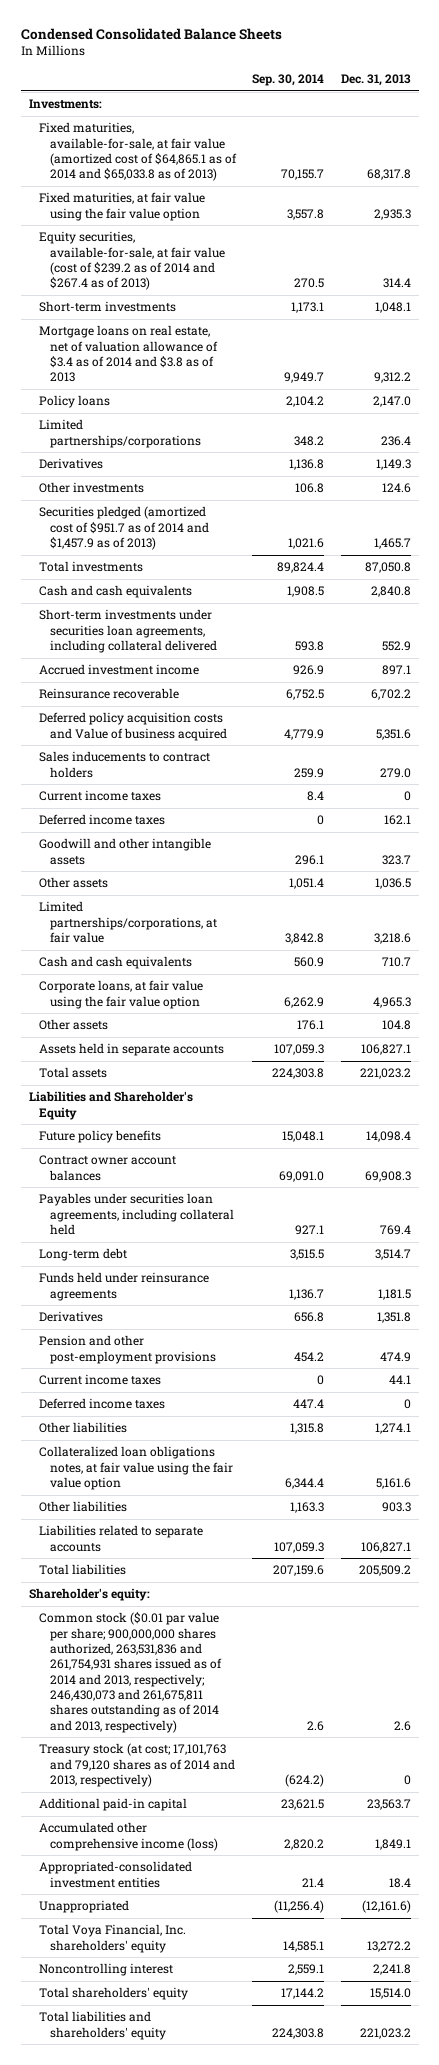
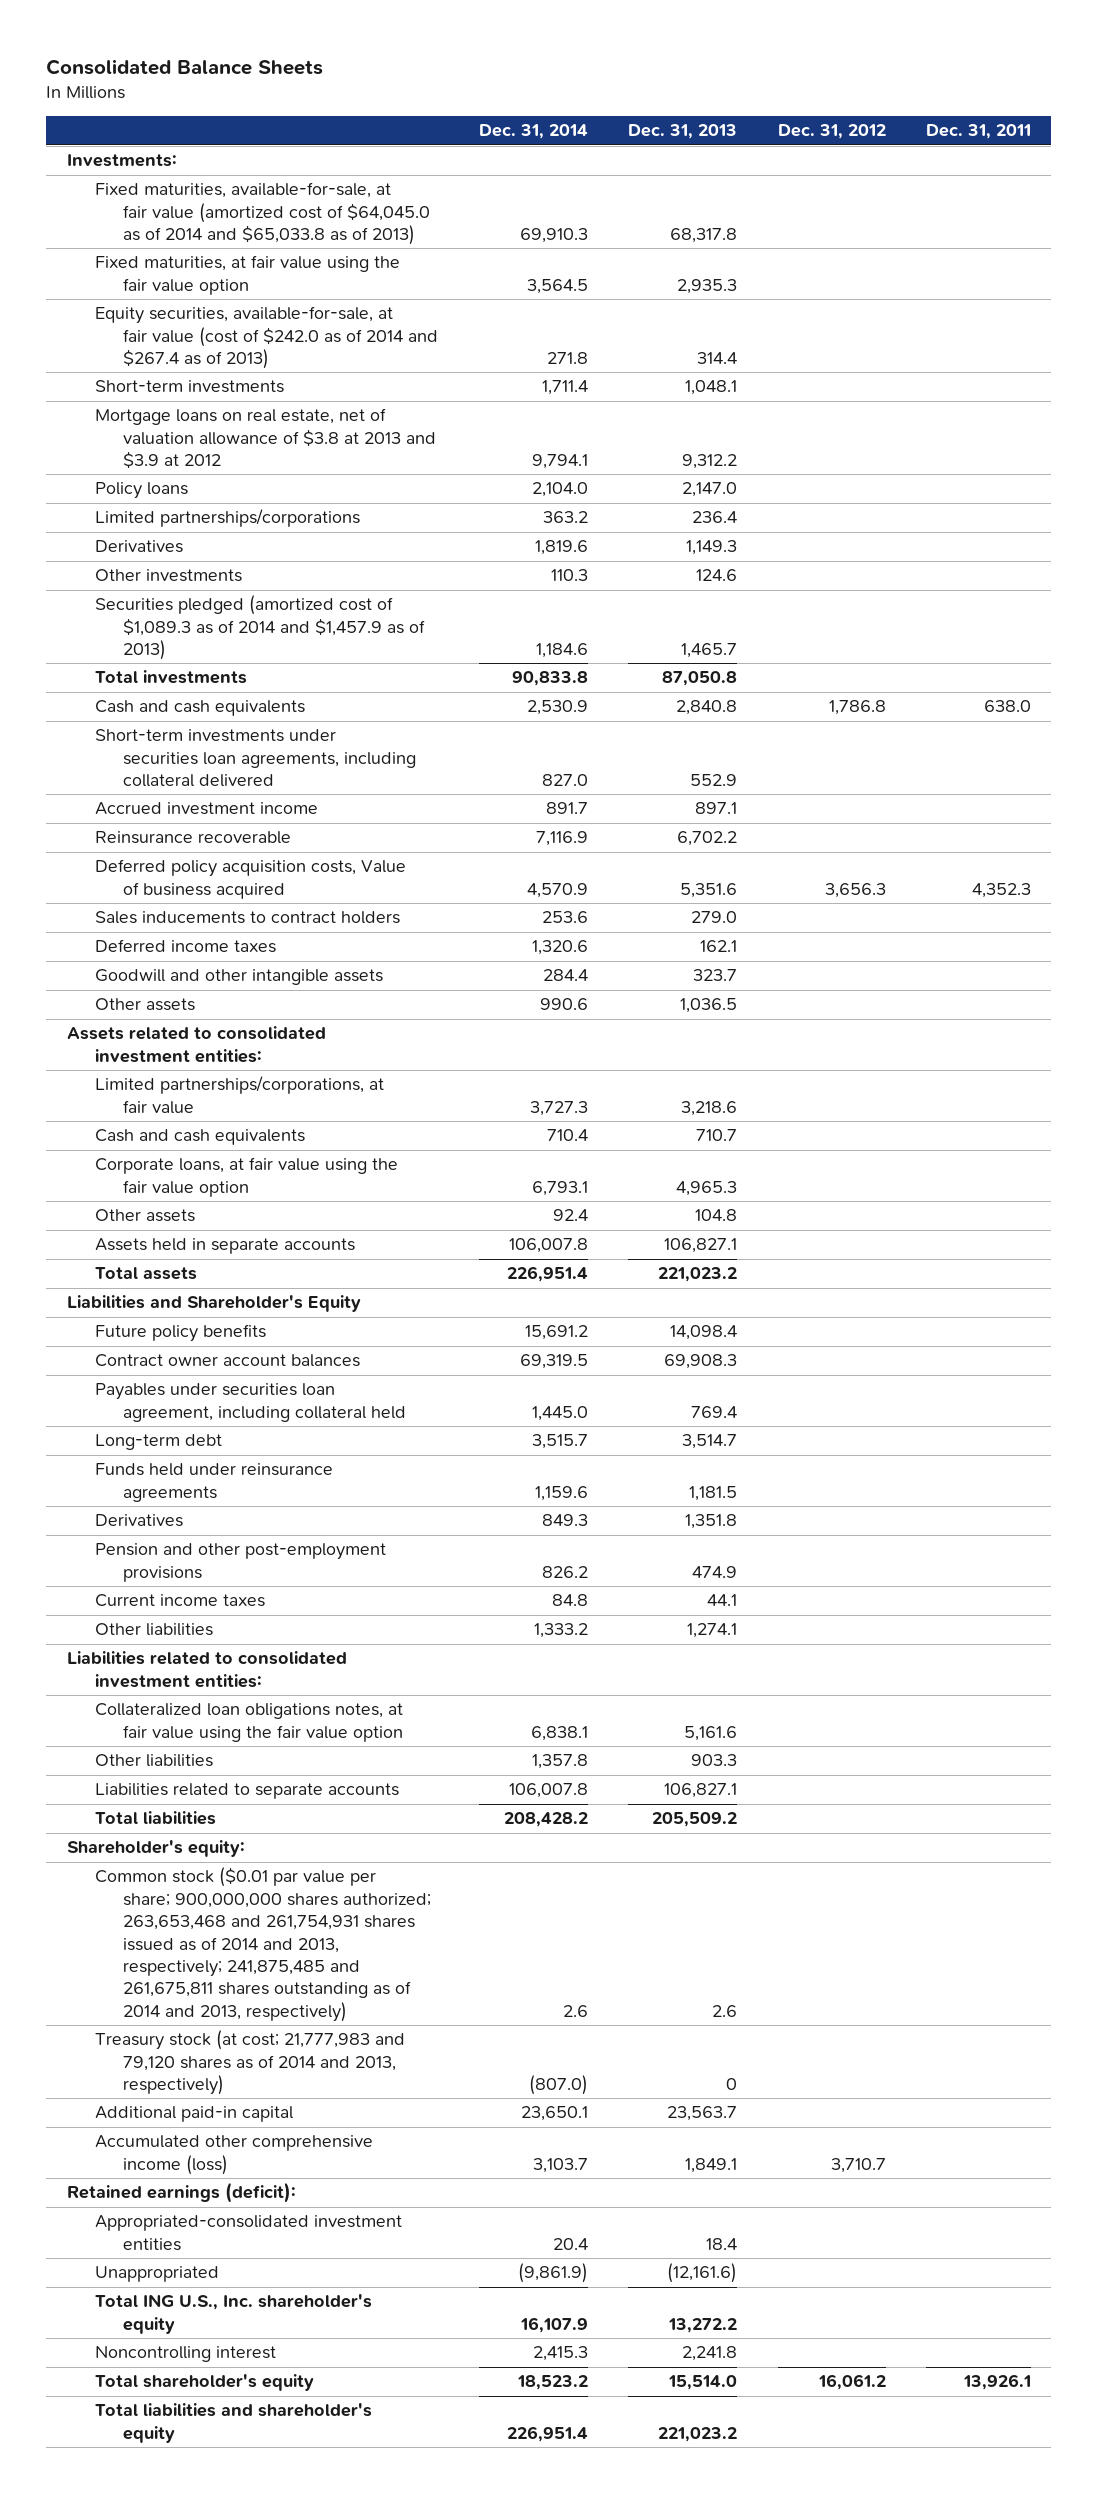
[20,27,282,40] Condensed Consolidated Balance Sheets -> [46,58,324,75] Consolidated Balance Sheets
[252,74,325,87] Sep. 30, 2014 -> none
none -> [478,124,588,140] Dec. 31, 2014
none -> [777,124,886,140] Dec. 31, 2012
none -> [926,124,1032,140] Dec. 31, 2011
[39,122,237,182] Fixed maturities, available-for-sale, at fair value (amortized cost of $64,865.1 as of 2014 and $65,033.8 as of 2013) -> [94,182,431,246] Fixed maturities, available-for-sale, at fair value (amortized cost of $64,045.0 as of 2014 and $65,033.8 as of 2013)
[39,231,225,291] Equity securities, available-for-sale, at fair value (cost of $239.2 as of 2014 and $267.4 as of 2013) -> [94,306,439,370] Equity securities, available-for-sale, at fair value (cost of $242.0 as of 2014 and $267.4 as of 2013)
[39,325,218,383] Mortgage loans on real estate, net of valuation allowance of $3.4 as of 2014 and $3.8 as of 2013 -> [94,408,437,470] Mortgage loans on real estate, net of valuation allowance of $3.8 at 2013 and $3.9 at 2012
[39,506,209,550] Securities pledged (amortized cost of $951.7 as of 2014 and $1,457.9 as of 2013) -> [94,595,426,661] Securities pledged (amortized cost of $1,089.3 as of 2014 and $1,457.9 as of 2013)
[39,712,227,741] Deferred policy acquisition costs and Value of business acquired -> [94,859,406,899] Deferred policy acquisition costs, Value of business acquired
[39,790,162,802] Current income taxes -> none
none -> [66,1026,326,1063] Assets related to consolidated investment entities:
[39,1193,234,1235] Payables under securities loan agreements, including collateral held -> [94,1383,407,1422] Payables under securities loan agreement, including collateral held
[39,1398,166,1410] Deferred income taxes -> none
none -> [66,1651,347,1688] Liabilities related to consolidated investment entities:
[39,1612,222,1733] Common stock ($0.01 par value per share; 900,000,000 shares authorized, 263,531,836 and 261,754,931 shares issued as of 2014 and 2013, respectively; 246,430,073 and 261,675,811 shares outstanding as of 2014 and 2013, respectively) -> [94,1867,432,2022] Common stock ($0.01 par value per share; 900,000,000 shares authorized; 263,653,468 and 261,754,931 shares issued as of 2014 and 2013, respectively; 241,875,485 and 261,675,811 shares outstanding as of 2014 and 2013, respectively)
[39,1743,235,1787] Treasury stock (at cost; 17,101,763 and 79,120 shares as of 2014 and 2013, respectively) -> [94,2030,405,2096] Treasury stock (at cost; 21,777,983 and 79,120 shares as of 2014 and 2013, respectively)
none -> [66,2182,296,2204] Retained earnings (deficit):
[39,1924,187,1953] Total Voya Financial, Inc. shareholders' equity -> [94,2294,372,2334] Total ING U.S., Inc. shareholder's equity
[39,1987,189,2001] Total shareholders' equity -> [94,2374,314,2392] Total shareholder's equity
[39,2011,166,2040] Total liabilities and shareholders' equity -> [94,2403,372,2443] Total liabilities and shareholder's equity

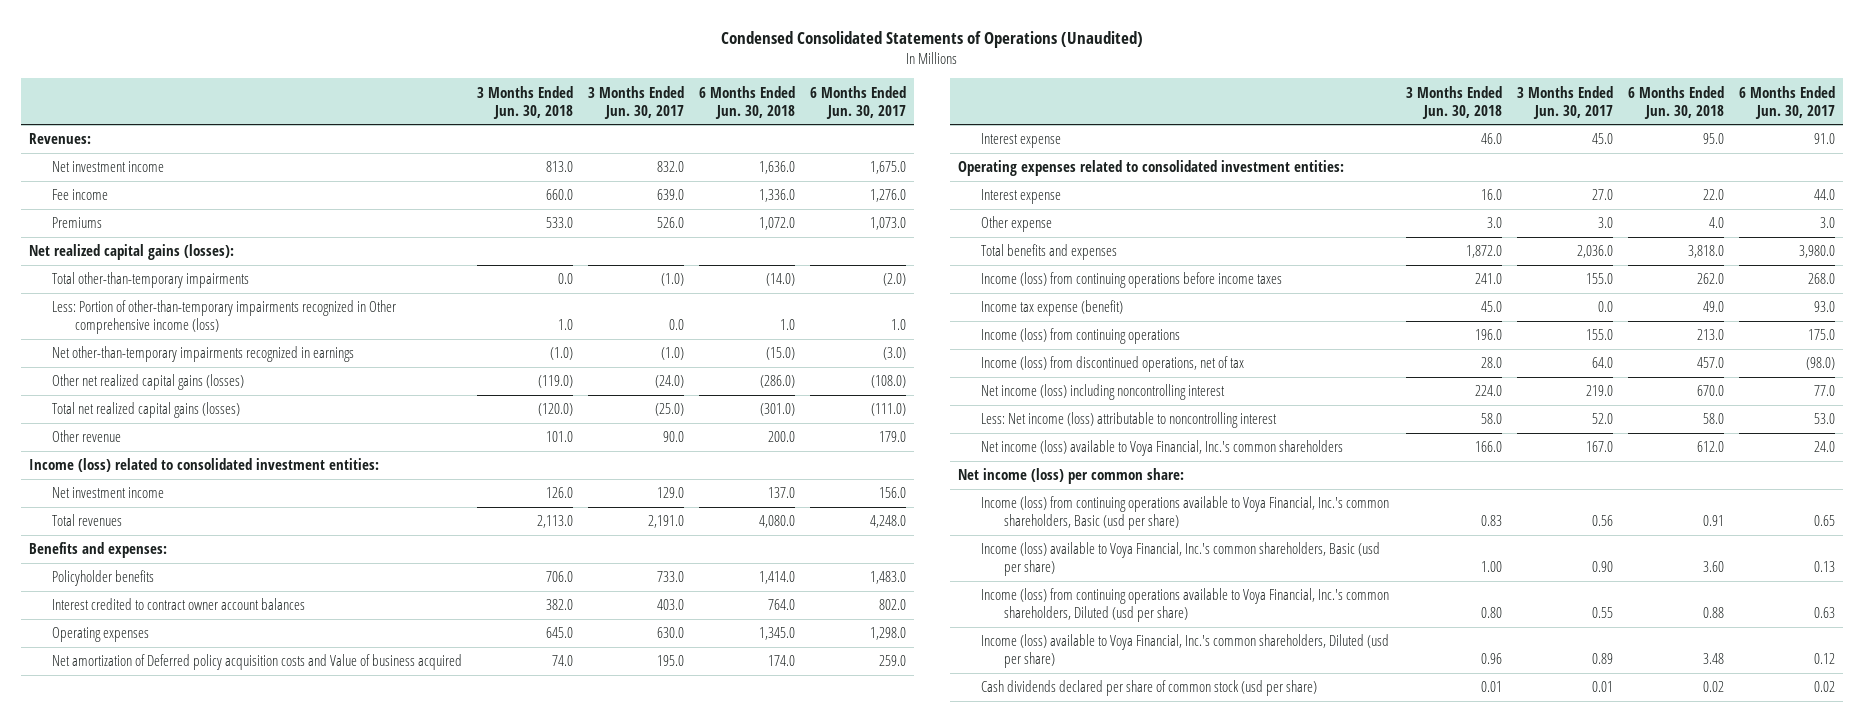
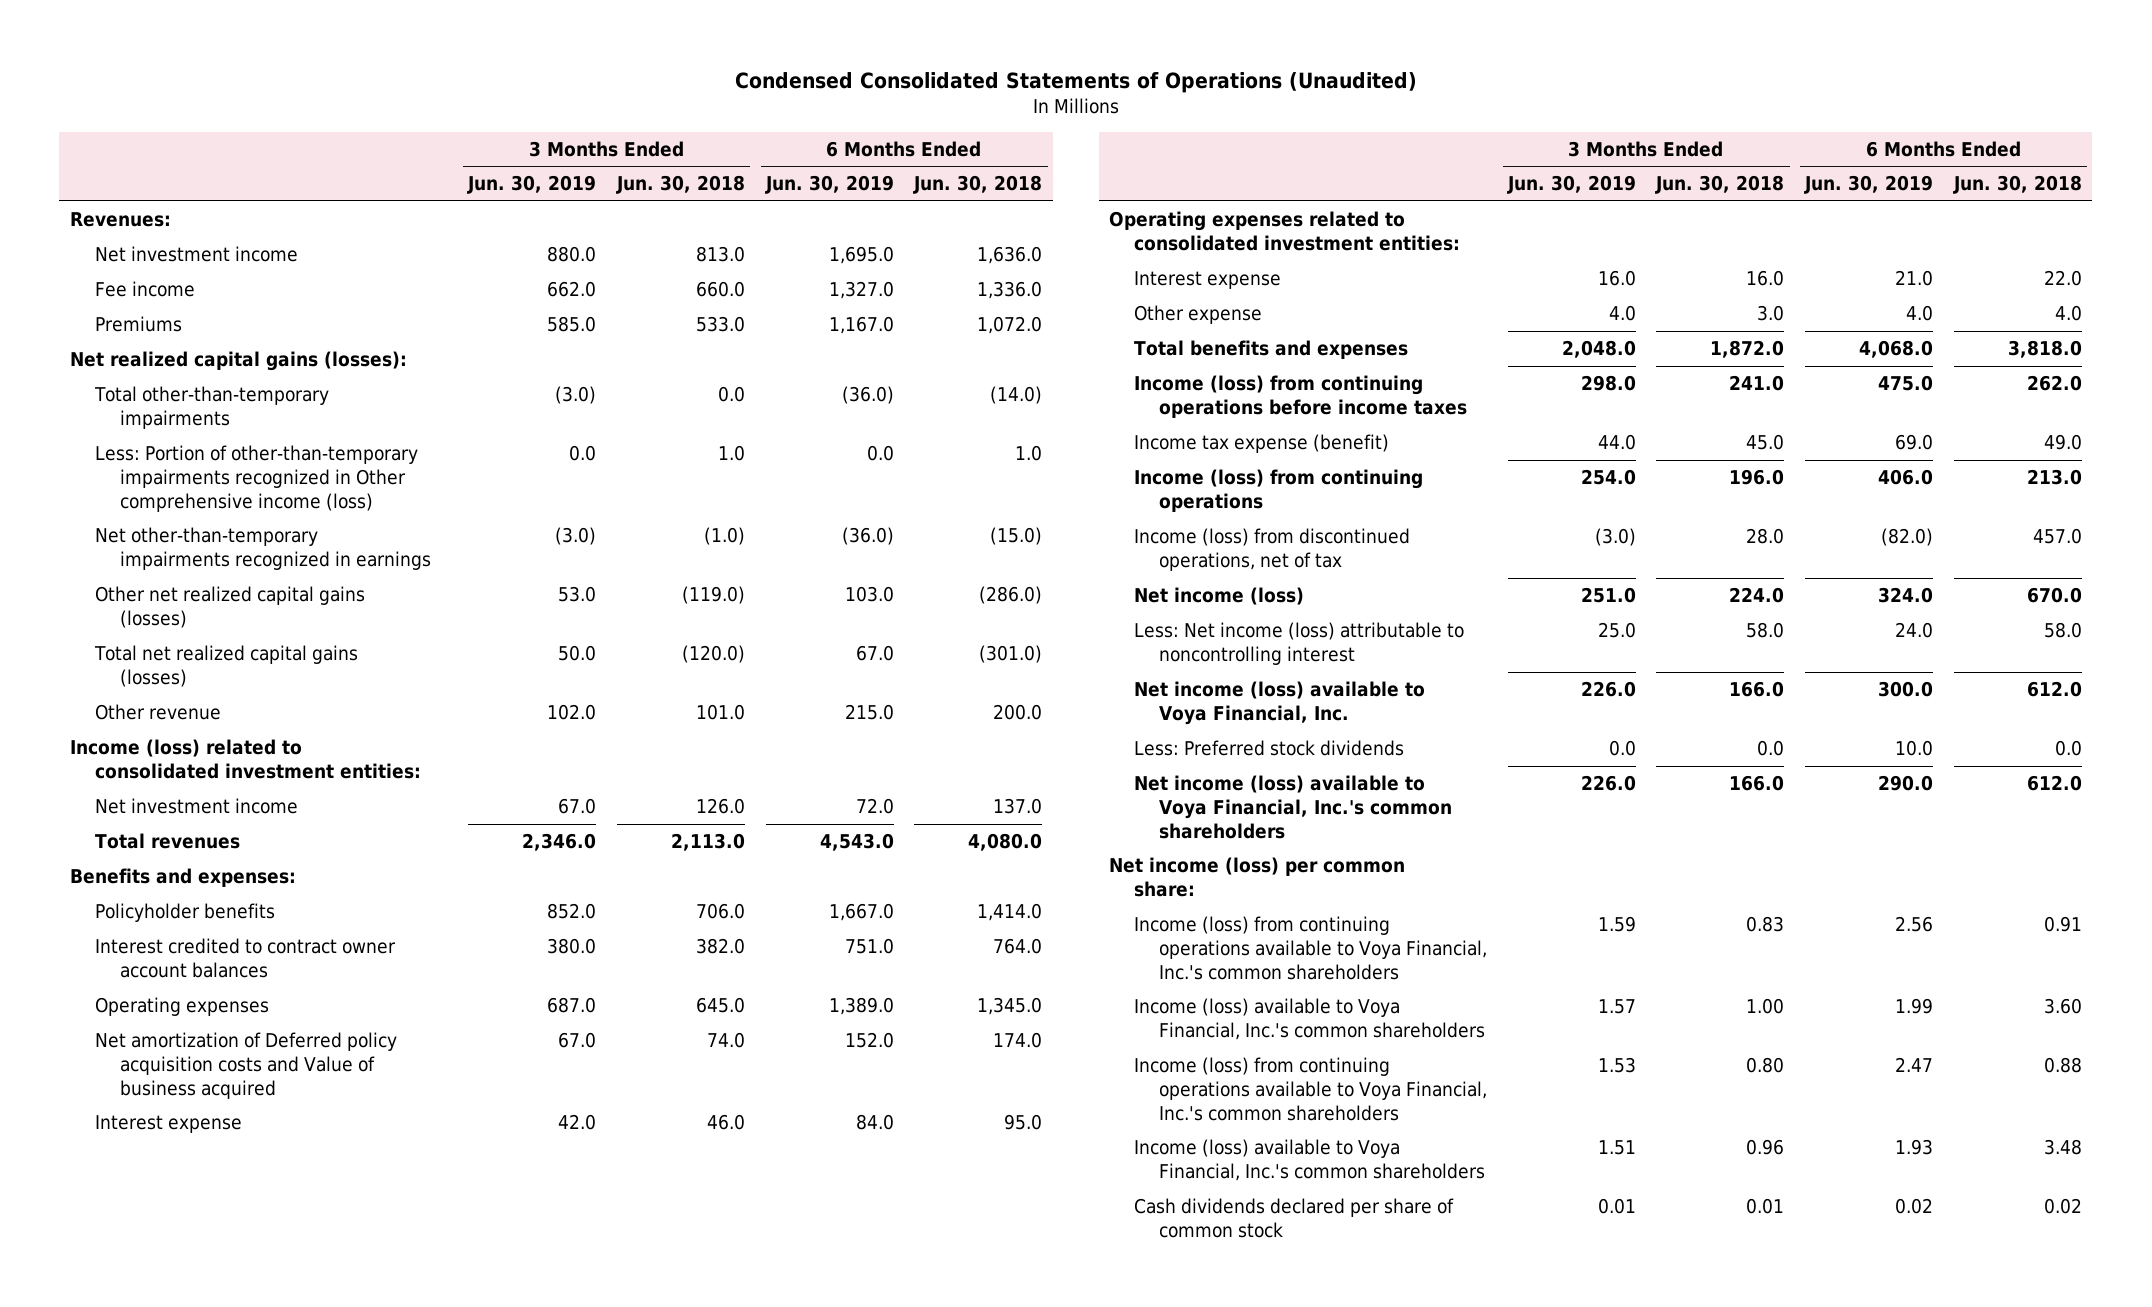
[587,85,684,119] 3 Months Ended Jun. 30, 2017 -> none
[810,85,907,119] 6 Months Ended Jun. 30, 2017 -> none
none -> [467,175,597,195] Jun. 30, 2019
none -> [764,175,894,195] Jun. 30, 2019
[980,384,1225,401] Net income (loss) including noncontrolling interest -> [1134,587,1305,606] Net income (loss)
none -> [1134,681,1426,725] Net income (loss) available to Voya Financial, Inc.
none -> [1134,740,1405,757] Less: Preferred stock dividends
[980,496,1389,531] Income (loss) from continuing operations available to Voya Financial, Inc.'s common shareholders, Basic (usd per share) -> [1134,916,1488,980] Income (loss) from continuing operations available to Voya Financial, Inc.'s common shareholders
[980,542,1380,577] Income (loss) available to Voya Financial, Inc.'s common shareholders, Basic (usd per share) -> [1134,998,1486,1040] Income (loss) available to Voya Financial, Inc.'s common shareholders
[980,588,1389,623] Income (loss) from continuing operations available to Voya Financial, Inc.'s common shareholders, Diluted (usd per share) -> [1134,1057,1488,1121] Income (loss) from continuing operations available to Voya Financial, Inc.'s common shareholders
[980,634,1389,669] Income (loss) available to Voya Financial, Inc.'s common shareholders, Diluted (usd per share) -> [1134,1139,1486,1181] Income (loss) available to Voya Financial, Inc.'s common shareholders
[980,680,1317,697] Cash dividends declared per share of common stock (usd per share) -> [1134,1198,1455,1238] Cash dividends declared per share of common stock

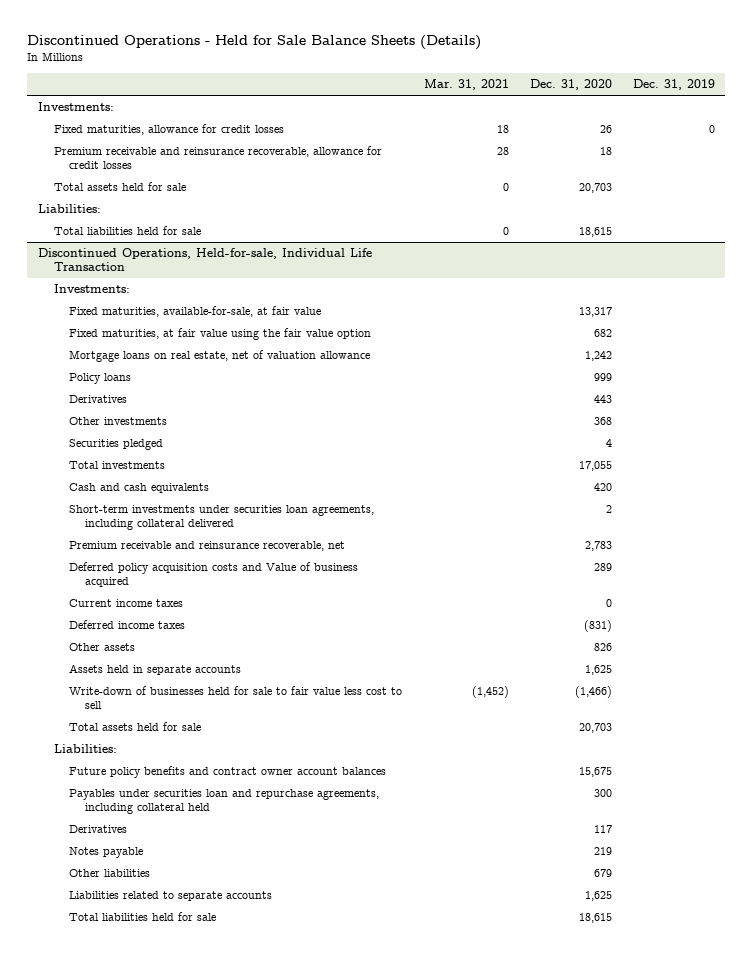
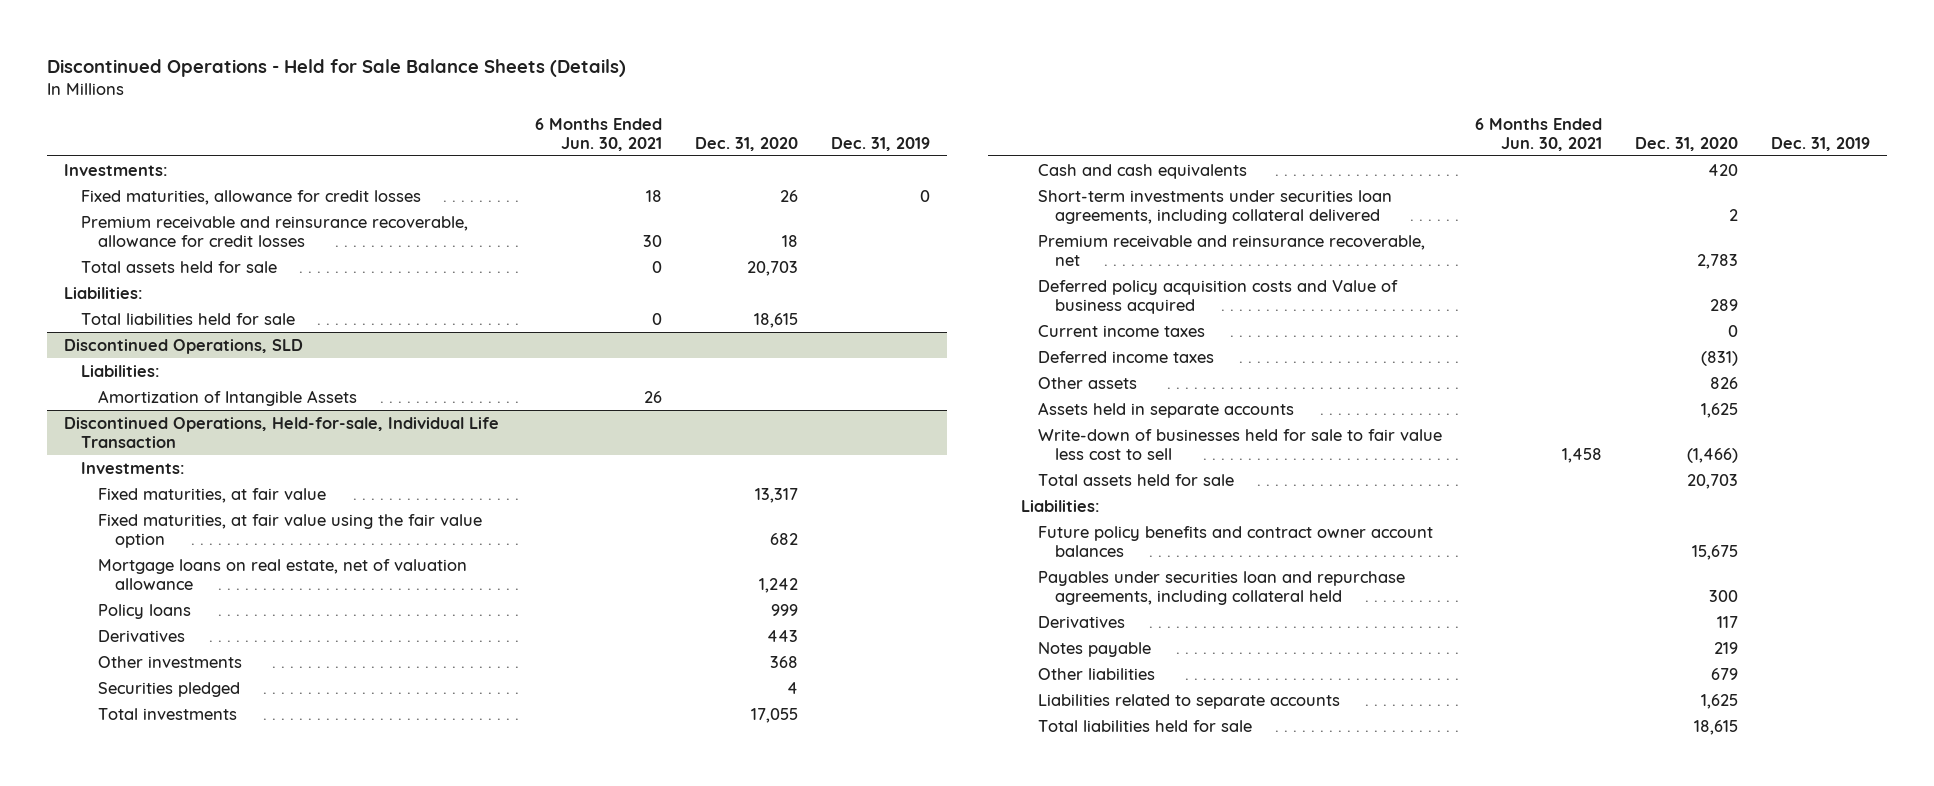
[423,79,509,91] Mar. 31, 2021 -> none
none -> [535,117,663,151] 6 Months Ended Jun. 30, 2021
none -> [63,338,303,354] Discontinued Operations, SLD
none -> [81,364,161,377] Liabilities:
none -> [98,389,358,406] Amortization of Intangible Assets
[69,306,322,318] Fixed maturities, available-for-sale, at fair value -> [98,487,327,503] Fixed maturities, at fair value

